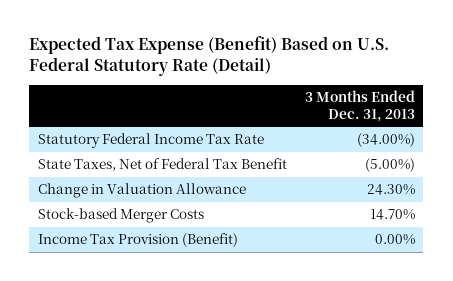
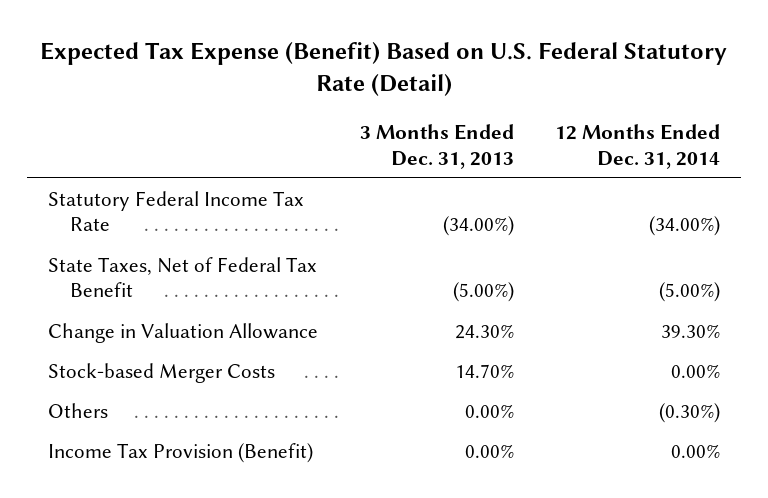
none -> [555,123,721,169] 12 Months Ended Dec. 31, 2014
none -> [47,402,108,418] Others

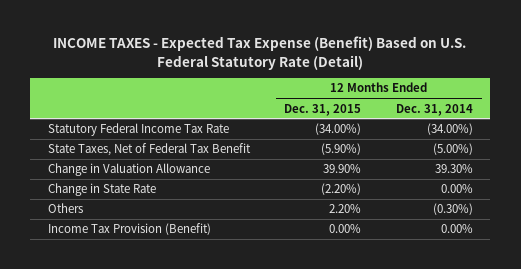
[40,42,728,97] Expected Tax Expense (Benefit) Based on U.S. Federal Statutory Rate (Detail) -> [53,36,467,70] INCOME TAXES - Expected Tax Expense (Benefit) Based on U.S. Federal Statutory Rate (Detail)
[359,123,514,169] 3 Months Ended Dec. 31, 2013 -> none
none -> [284,103,362,116] Dec. 31, 2015
[47,362,275,383] Stock-based Merger Costs -> none
none -> [47,183,156,197] Change in State Rate

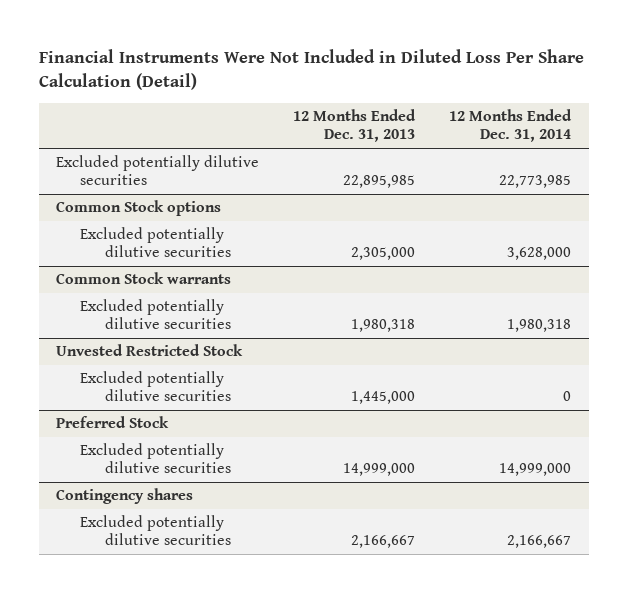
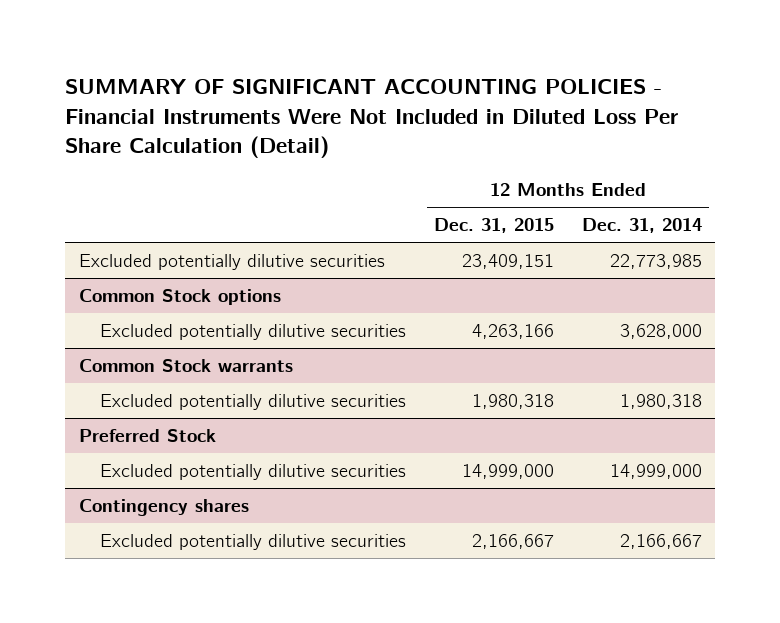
[38,49,584,91] Financial Instruments Were Not Included in Diluted Loss Per Share Calculation (Detail) -> [64,79,678,159] SUMMARY OF SIGNIFICANT ACCOUNTING POLICIES - Financial Instruments Were Not Included in Diluted Loss Per Share Calculation (Detail)
[293,109,417,143] 12 Months Ended Dec. 31, 2013 -> none
none -> [433,218,554,234] Dec. 31, 2015
[56,344,244,357] Unvested Restricted Stock -> none
[80,371,231,402] Excluded potentially dilutive securities -> none

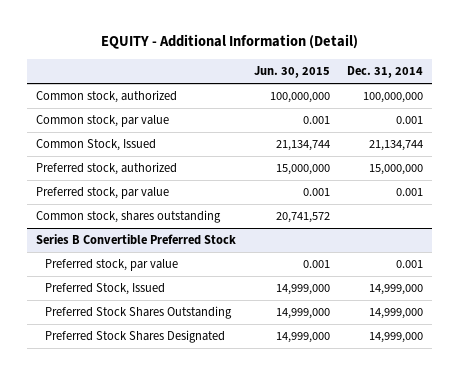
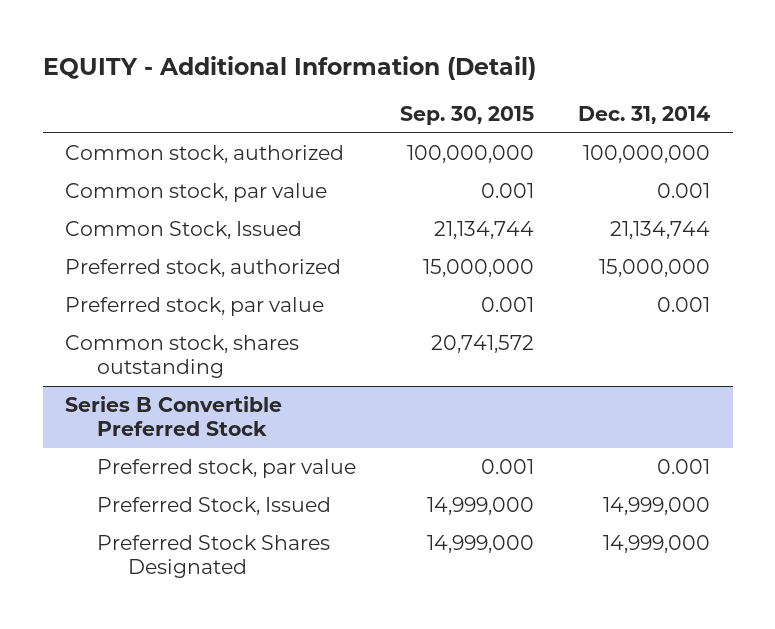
[253,66,330,79] Jun. 30, 2015 -> none
none -> [399,106,534,126] Sep. 30, 2015
[44,306,232,320] Preferred Stock Shares Outstanding -> none

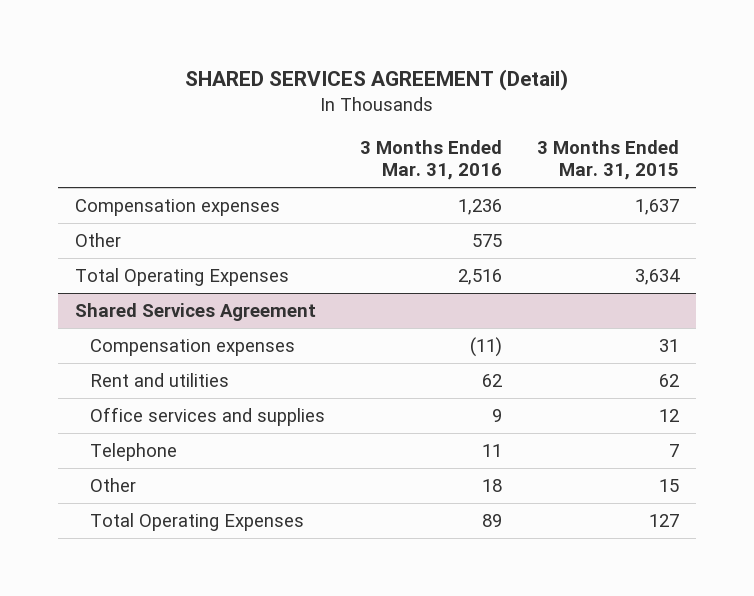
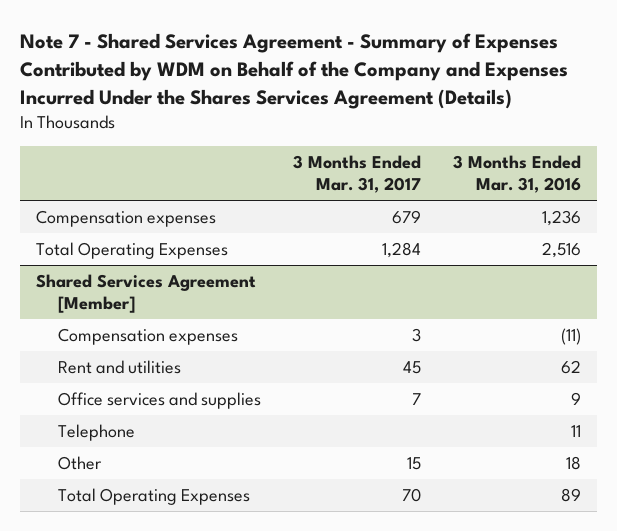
[184,69,568,92] SHARED SERVICES AGREEMENT (Detail) -> [19,32,568,109] Note 7 - Shared Services Agreement - Summary of Expenses Contributed by WDM on Behalf of the Company and Expenses Incurred Under the Shares Services Agreement (Details)
[536,139,679,181] 3 Months Ended Mar. 31, 2015 -> none
none -> [292,154,421,193] 3 Months Ended Mar. 31, 2017
[75,233,122,248] Other -> none
[75,303,317,322] Shared Services Agreement -> [35,274,256,313] Shared Services Agreement [Member]

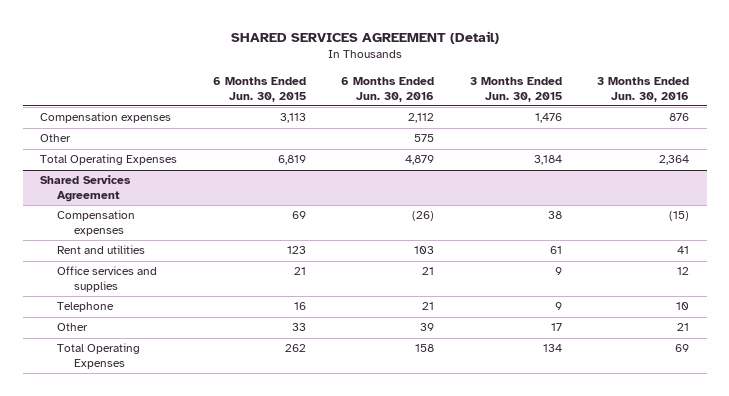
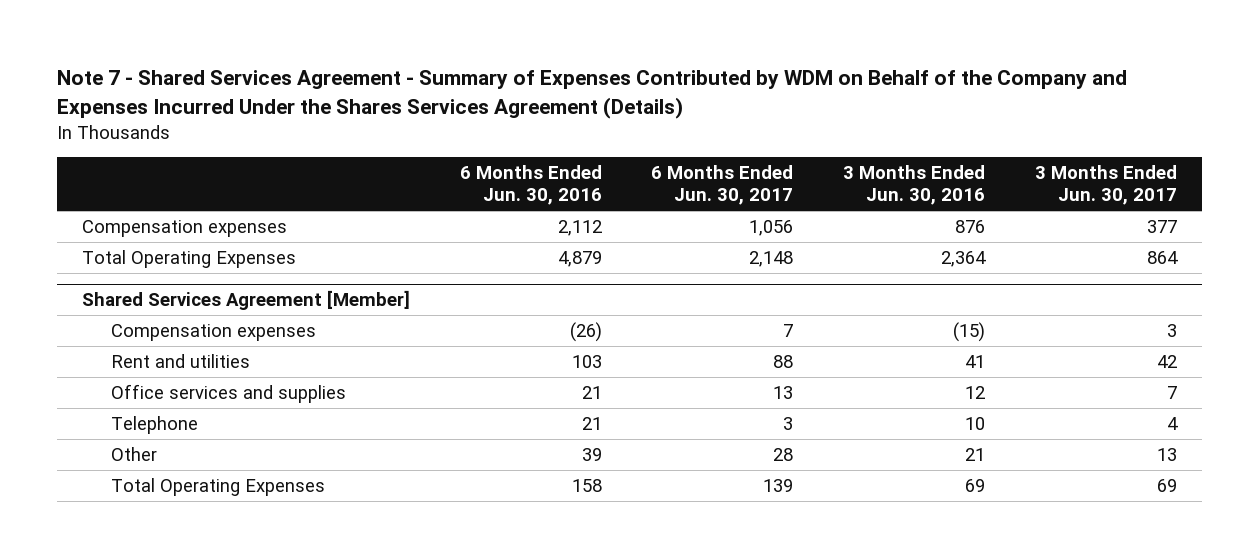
[230,30,499,44] SHARED SERVICES AGREEMENT (Detail) -> [56,70,1127,120] Note 7 - Shared Services Agreement - Summary of Expenses Contributed by WDM on Behalf of the Company and Expenses Incurred Under the Shares Services Agreement (Details)
[212,76,306,102] 6 Months Ended Jun. 30, 2015 -> none
[469,76,562,102] 3 Months Ended Jun. 30, 2015 -> none
none -> [651,165,794,206] 6 Months Ended Jun. 30, 2017
none -> [1034,165,1177,206] 3 Months Ended Jun. 30, 2017
[40,134,72,143] Other -> none
[40,175,132,203] Shared Services Agreement -> [81,290,410,311] Shared Services Agreement [Member]

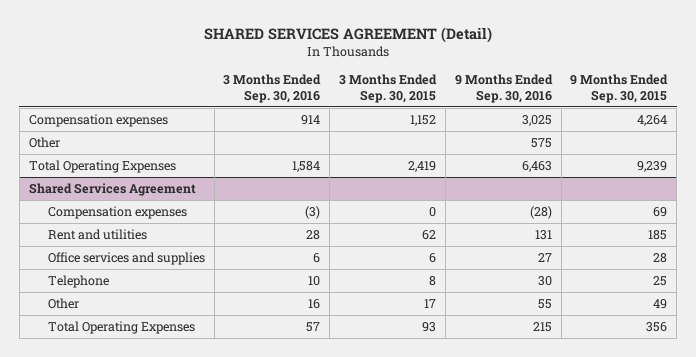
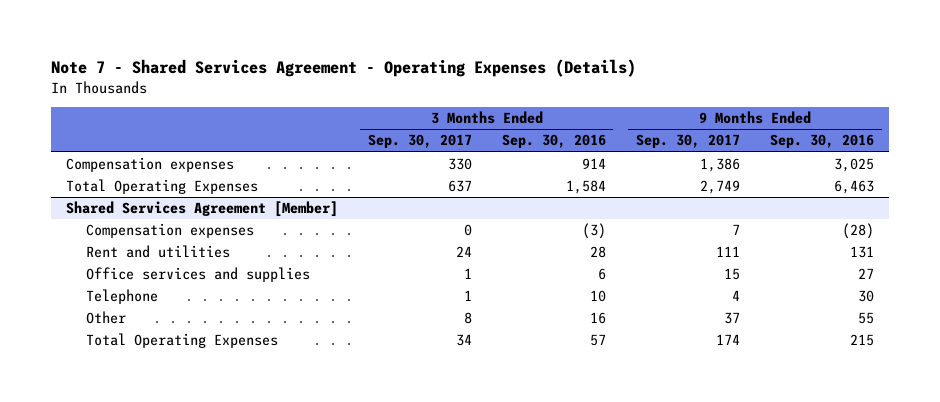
[204,26,493,43] SHARED SERVICES AGREEMENT (Detail) -> [50,59,636,78] Note 7 - Shared Services Agreement - Operating Expenses (Details)
[339,74,438,103] 3 Months Ended Sep. 30, 2015 -> none
[570,74,669,103] 9 Months Ended Sep. 30, 2015 -> none
none -> [367,134,472,149] Sep. 30, 2017
none -> [635,134,740,149] Sep. 30, 2017
[28,137,60,149] Other -> none
[28,183,196,197] Shared Services Agreement -> [65,201,338,218] Shared Services Agreement [Member]

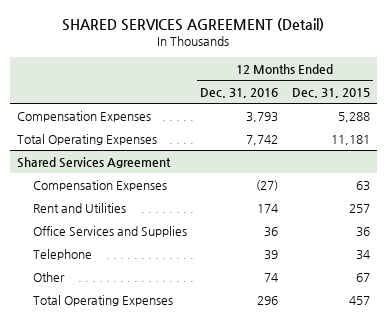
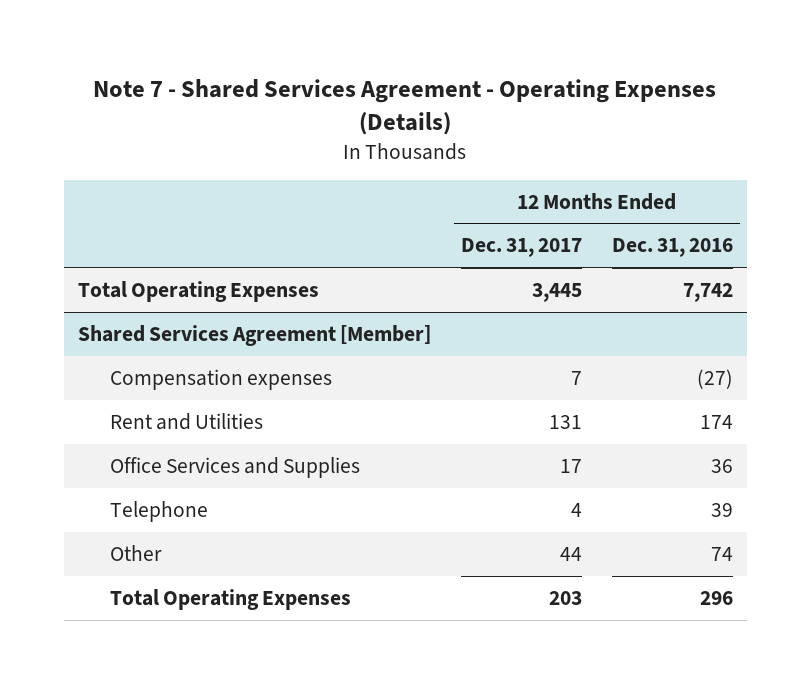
[62,17,325,31] SHARED SERVICES AGREEMENT (Detail) -> [93,78,717,135] Note 7 - Shared Services Agreement - Operating Expenses (Details)
[291,88,370,99] Dec. 31, 2015 -> none
none -> [460,238,582,258] Dec. 31, 2017
[16,110,151,122] Compensation Expenses -> none
[16,156,171,168] Shared Services Agreement -> [78,324,432,346] Shared Services Agreement [Member]
[32,179,167,191] Compensation Expenses -> [110,368,333,390] Compensation expenses

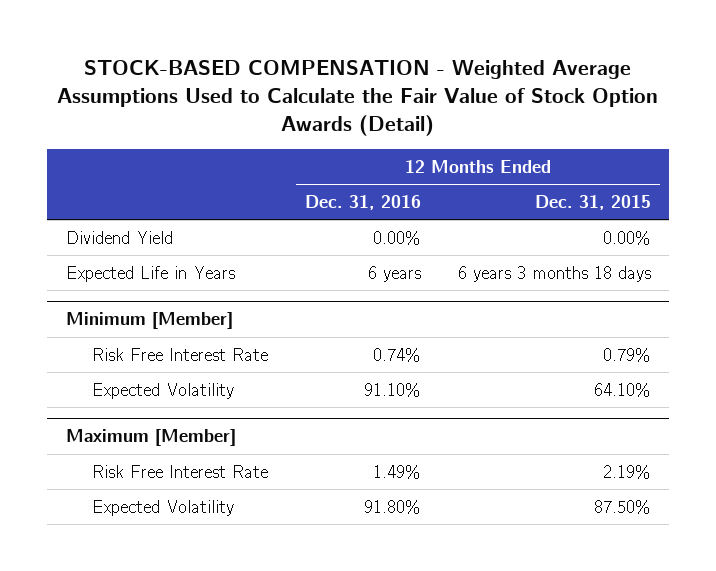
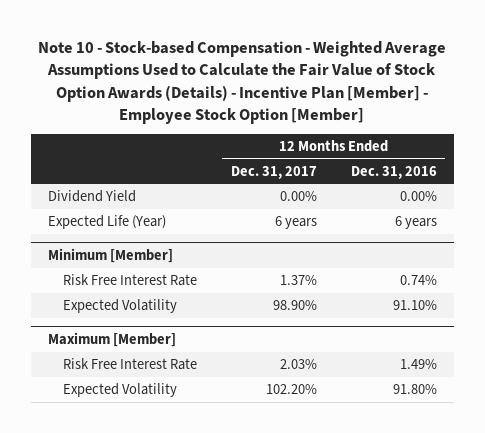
[57,60,659,136] STOCK-BASED COMPENSATION - Weighted Average Assumptions Used to Calculate the Fair Value of Stock Option Awards (Detail) -> [38,41,447,124] Note 10 - Stock-based Compensation - Weighted Average Assumptions Used to Calculate the Fair Value of Stock Option Awards (Details) - Incentive Plan [Member] - Employee Stock Option [Member]
[534,194,651,210] Dec. 31, 2015 -> none
none -> [230,165,317,179] Dec. 31, 2017
[65,265,235,282] Expected Life in Years -> [48,215,167,230] Expected Life (Year)

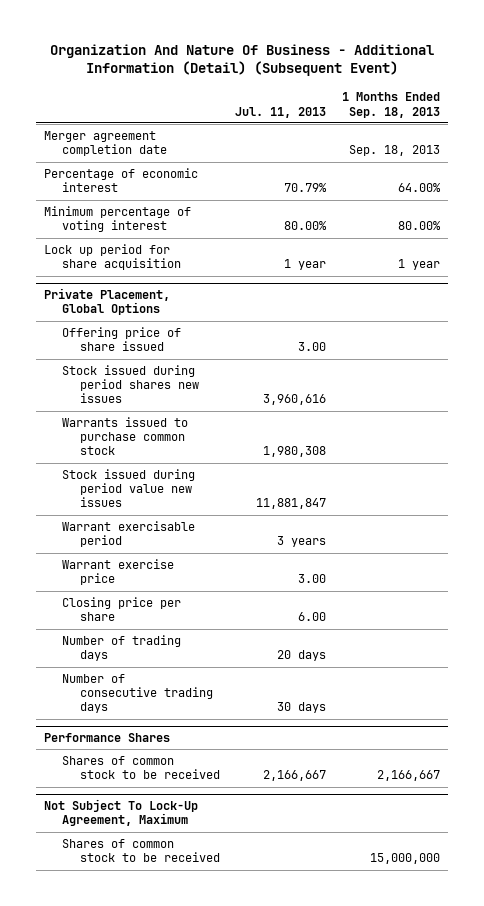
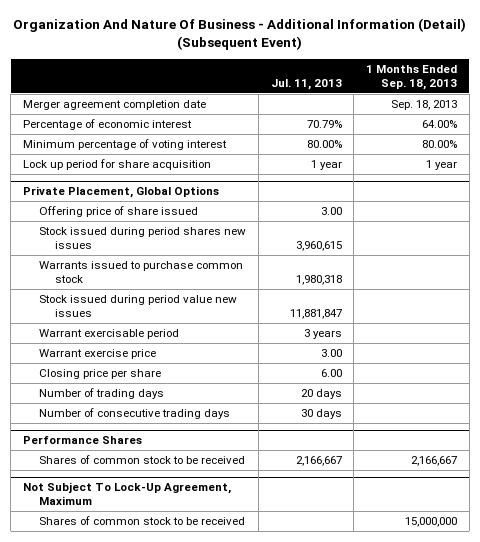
[263,394,327,406] 3,960,616 -> [295,241,342,252] 3,960,615
[263,446,327,458] 1,980,308 -> [295,275,342,286] 1,980,318

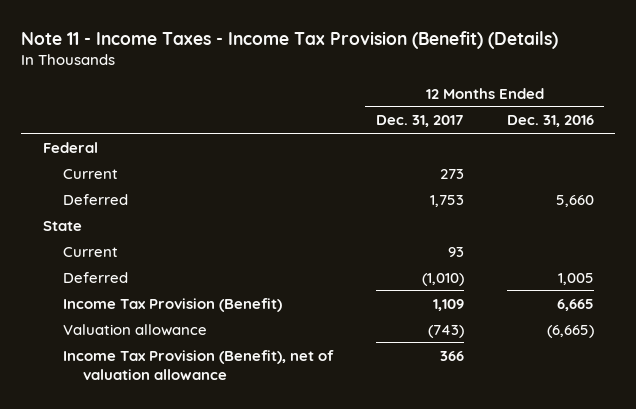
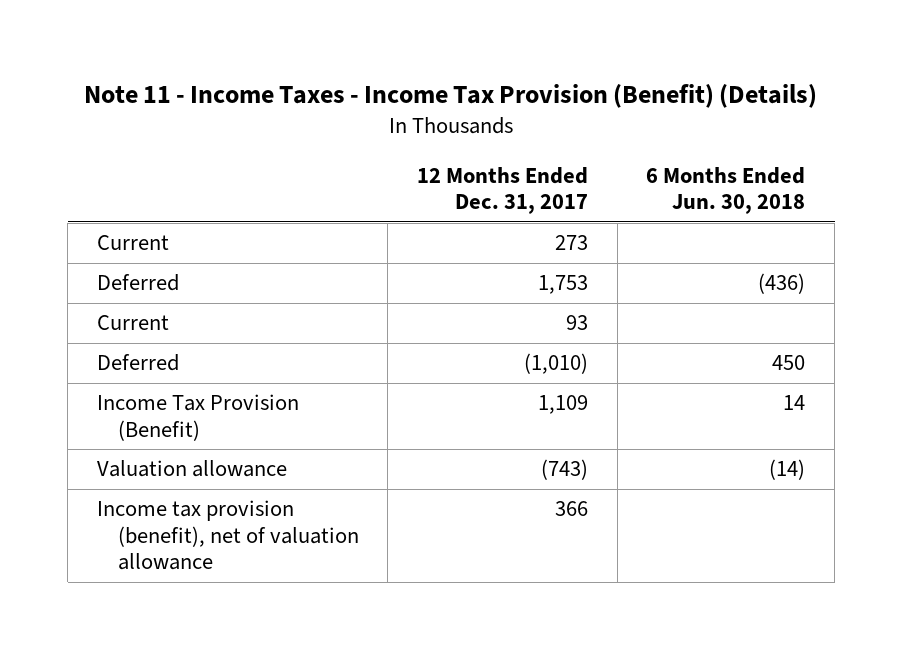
[506,115,594,128] Dec. 31, 2016 -> none
none -> [646,166,806,215] 6 Months Ended Jun. 30, 2018
[42,141,98,153] Federal -> none
[42,220,82,231] State -> none
[62,349,334,380] Income Tax Provision (Benefit), net of valuation allowance -> [97,500,359,571] Income tax provision (benefit), net of valuation allowance

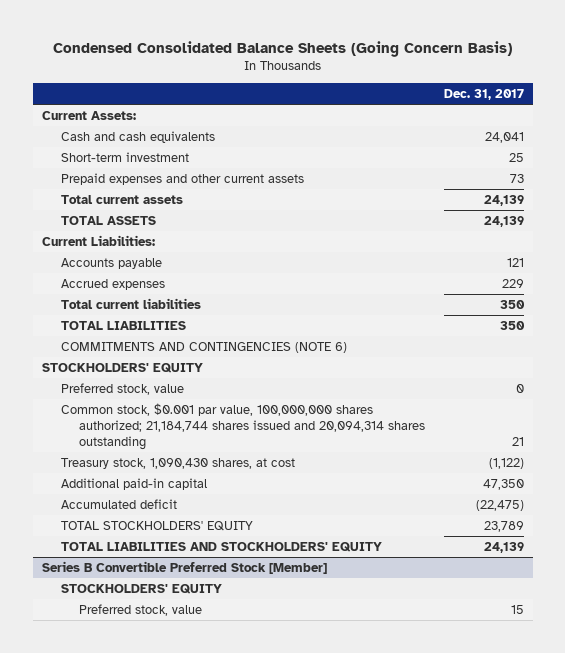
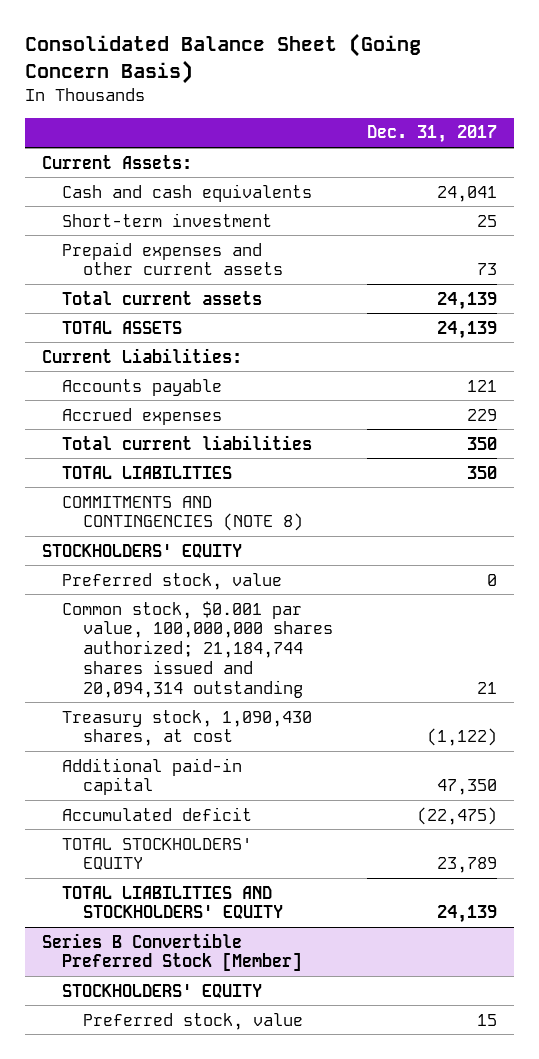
[52,40,512,57] Condensed Consolidated Balance Sheets (Going Concern Basis) -> [24,33,421,84] Consolidated Balance Sheet (Going Concern Basis)
[60,341,347,353] COMMITMENTS AND CONTINGENCIES (NOTE 6) -> [62,495,303,532] COMMITMENTS AND CONTINGENCIES (NOTE 8)
[60,402,426,451] Common stock, $0.001 par value, 100,000,000 shares authorized; 21,184,744 shares issued and 20,094,314 shares outstanding -> [62,600,333,698] Common stock, $0.001 par value, 100,000,000 shares authorized; 21,184,744 shares issued and 20,094,314 outstanding

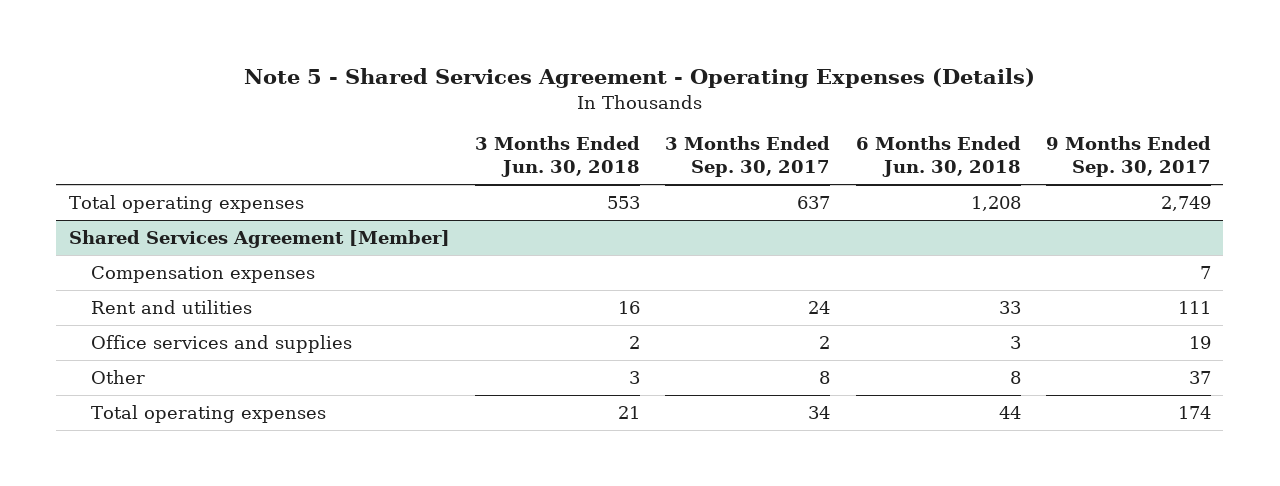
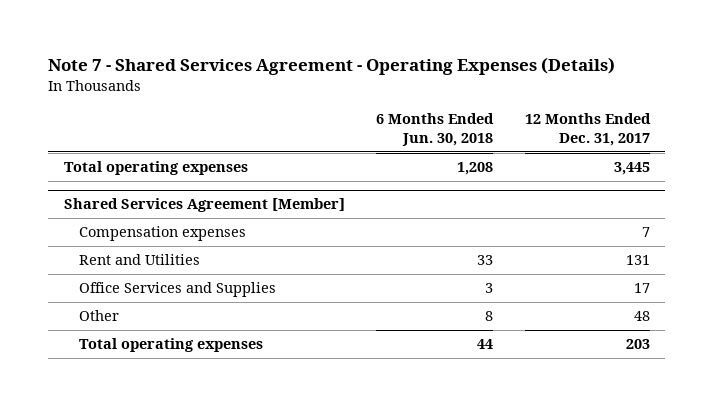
[243,68,1035,89] Note 5 - Shared Services Agreement - Operating Expenses (Details) -> [48,56,616,75] Note 7 - Shared Services Agreement - Operating Expenses (Details)
[475,136,641,178] 3 Months Ended Jun. 30, 2018 -> none
[665,136,831,178] 3 Months Ended Sep. 30, 2017 -> none
[1045,136,1211,178] 9 Months Ended Sep. 30, 2017 -> none
none -> [524,113,651,146] 12 Months Ended Dec. 31, 2017
[90,299,252,314] Rent and utilities -> [79,254,201,266] Rent and Utilities
[90,334,352,353] Office services and supplies -> [79,282,277,298] Office Services and Supplies

